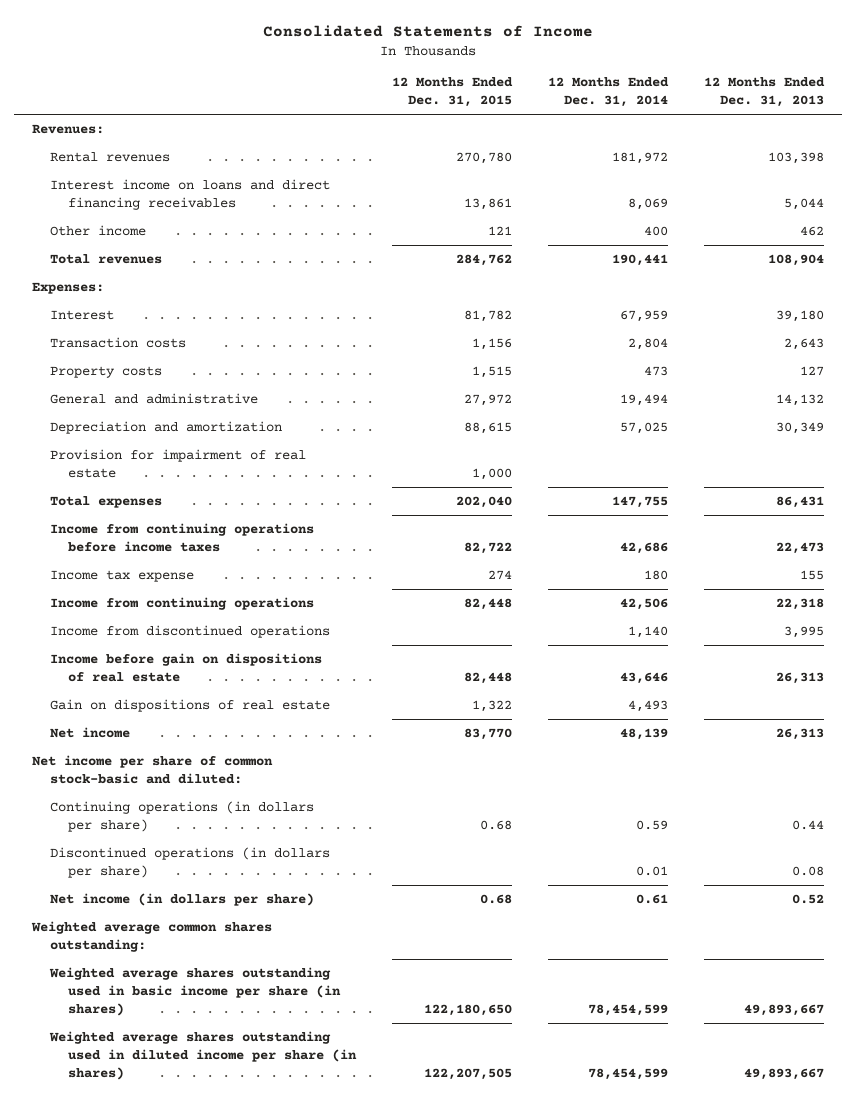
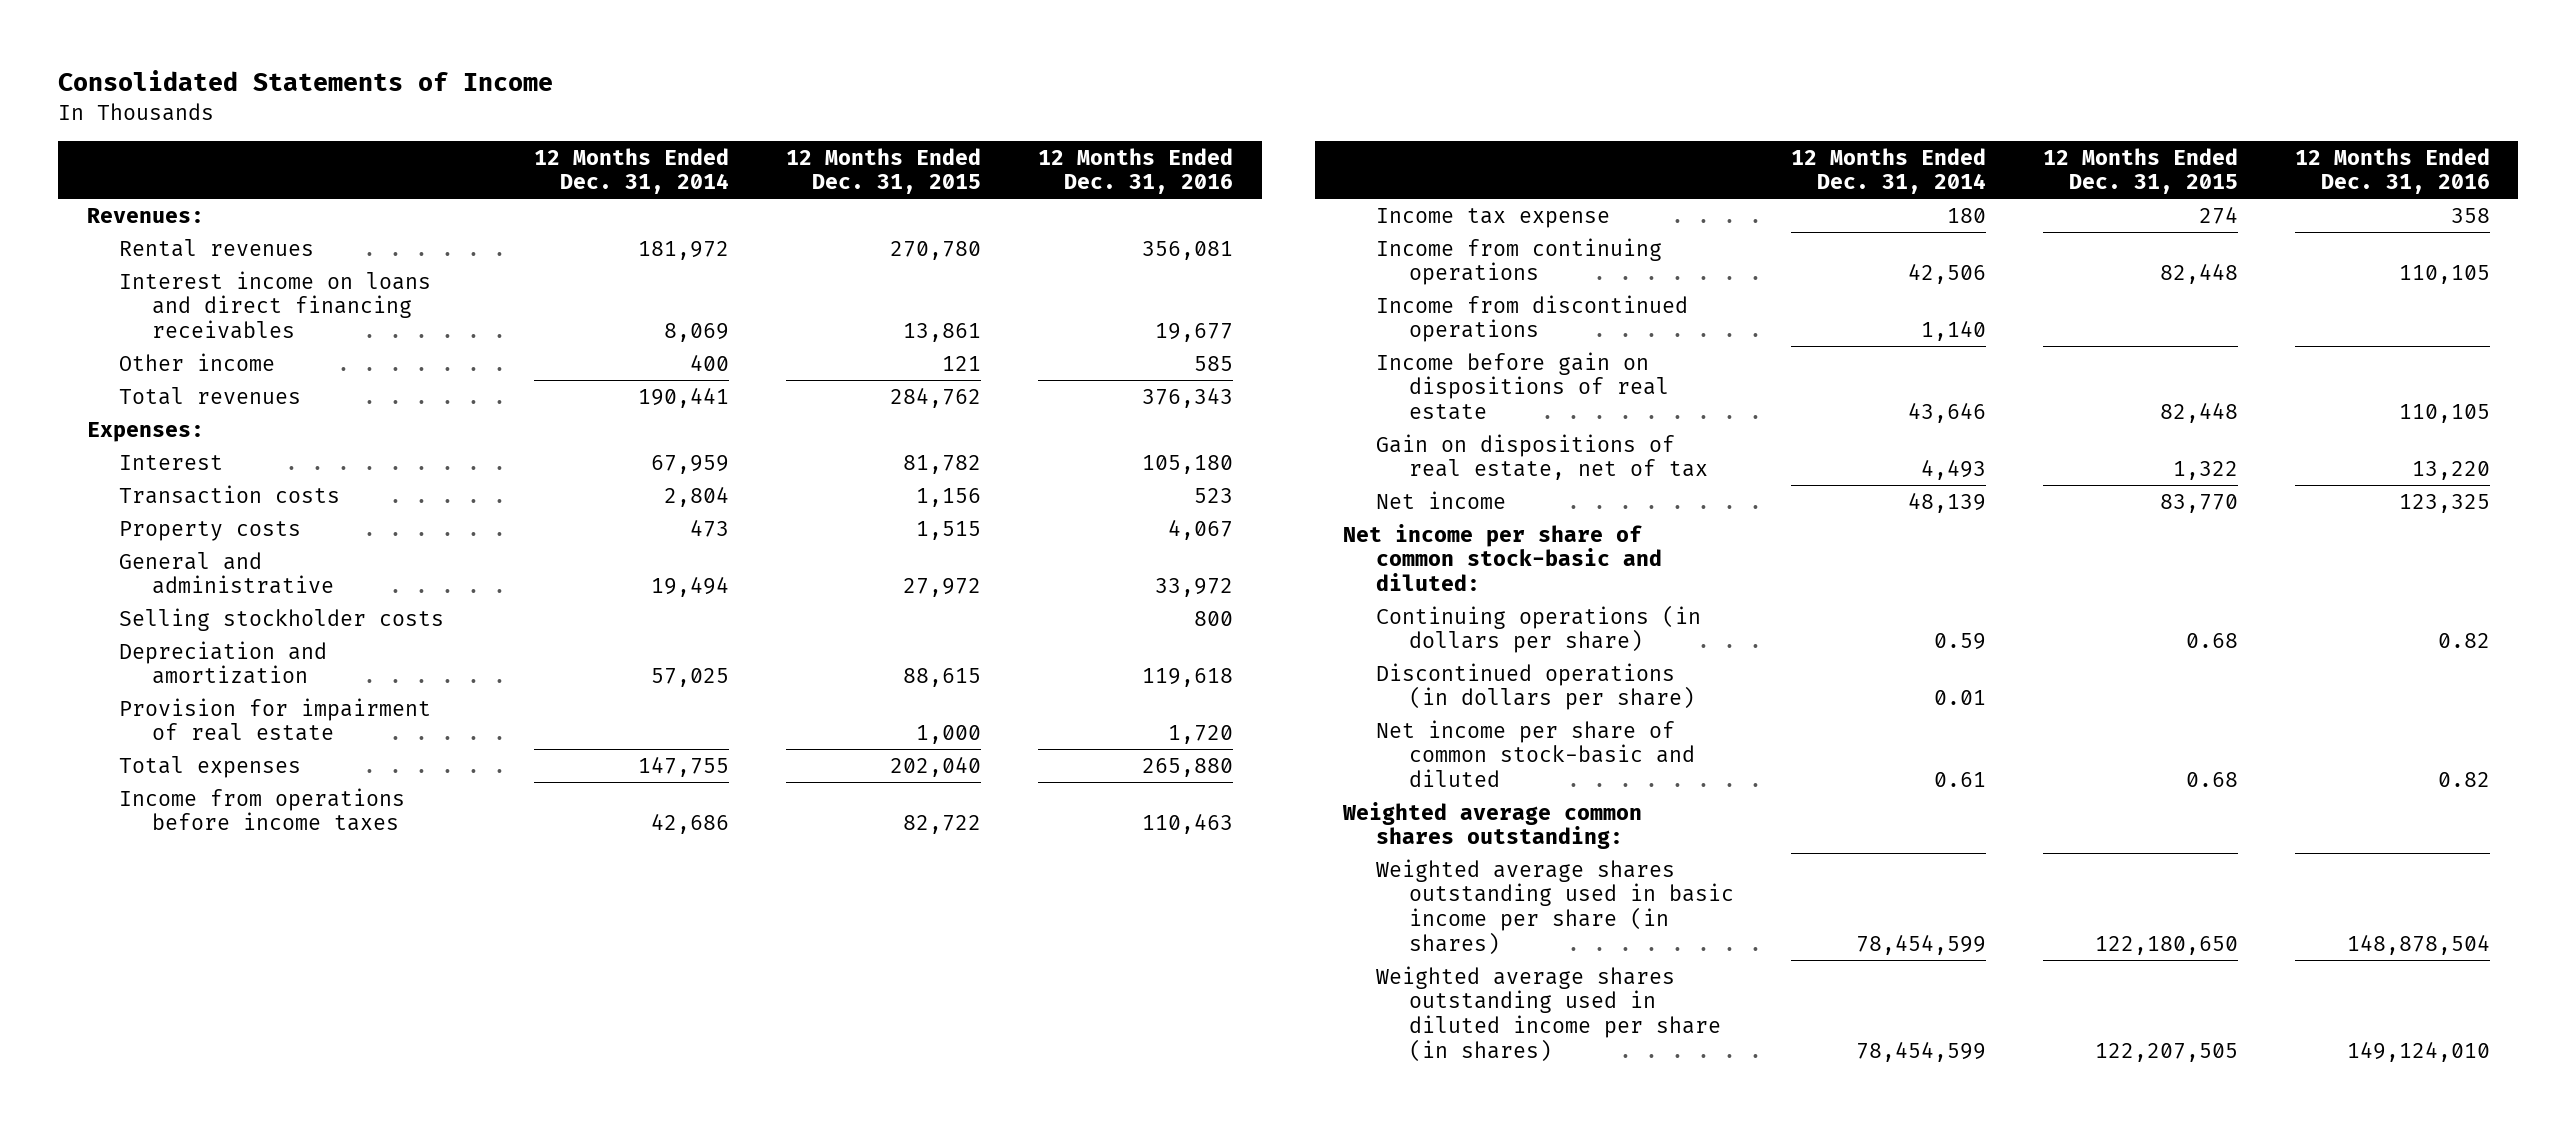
[704,77,826,108] 12 Months Ended Dec. 31, 2013 -> none
none -> [1038,147,1234,195] 12 Months Ended Dec. 31, 2016
none -> [119,607,445,631] Selling stockholder costs
[50,523,315,552] Income from continuing operations before income taxes -> [119,787,406,832] Income from operations before income taxes
[50,699,331,713] Gain on dispositions of real estate -> [1375,433,1708,481] Gain on dispositions of real estate, net of tax
[50,893,315,907] Net income (in dollars per share) -> [1375,719,1695,788] Net income per share of common stock-basic and diluted

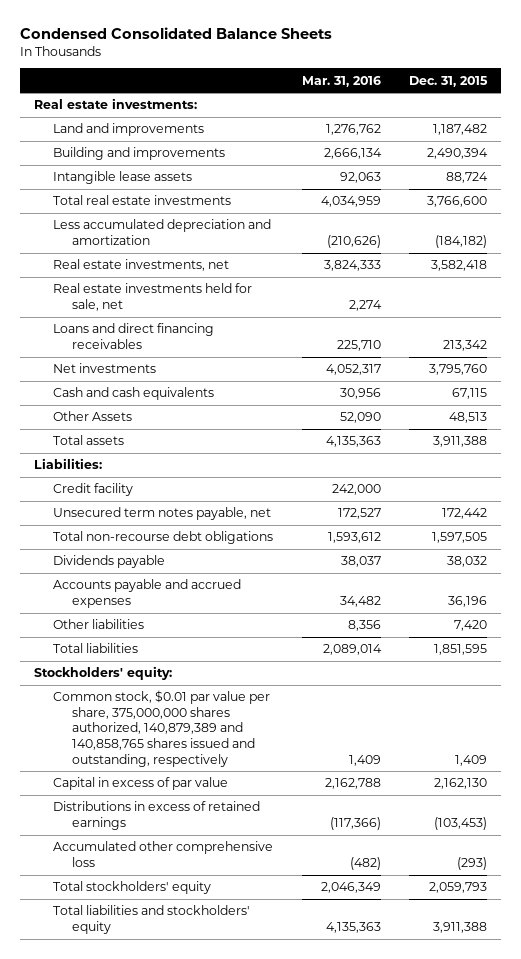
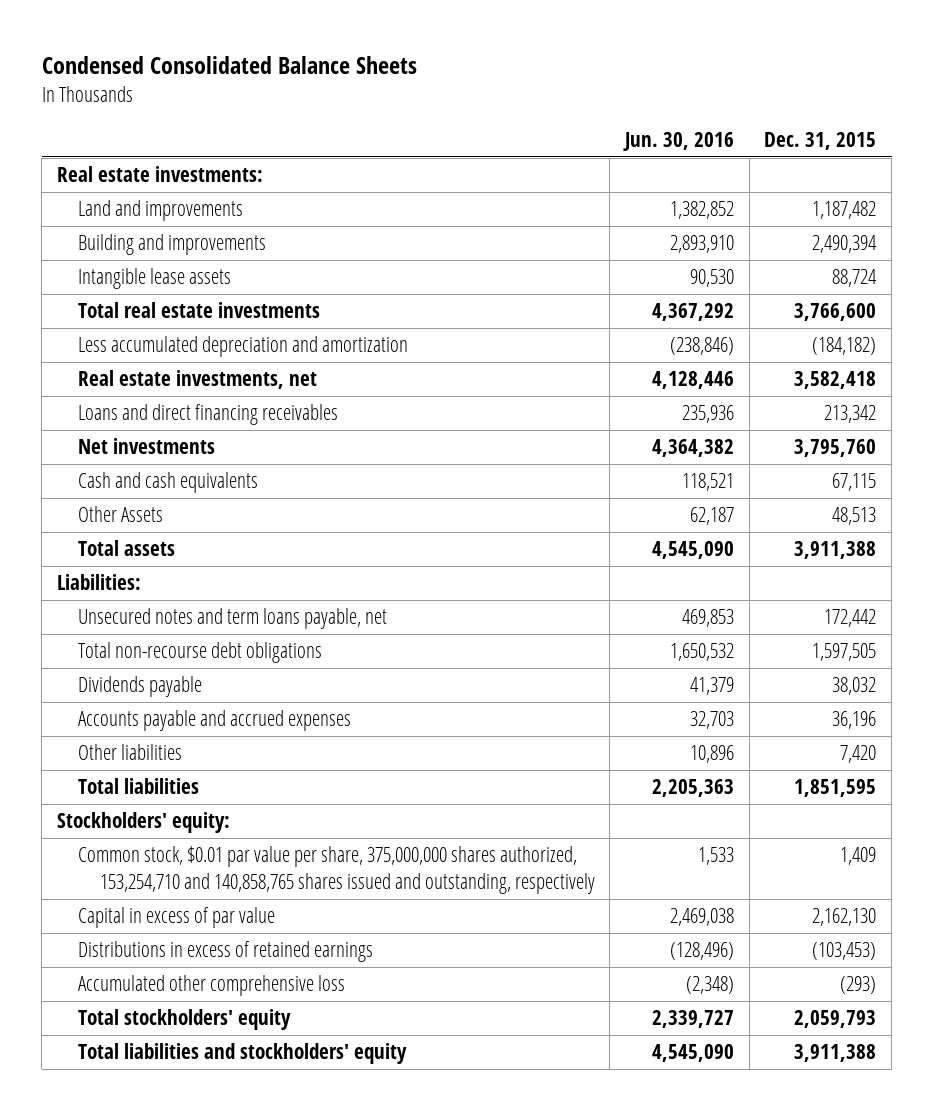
[301,75,381,87] Mar. 31, 2016 -> none
none -> [623,131,735,151] Jun. 30, 2016
[53,283,253,311] Real estate investments held for sale, net -> none
[53,483,134,497] Credit facility -> none
[53,507,272,521] Unsecured term notes payable, net -> [78,608,388,630] Unsecured notes and term loans payable, net
[53,690,271,767] Common stock, $0.01 par value per share, 375,000,000 shares authorized, 140,879,389 and 140,858,765 shares issued and outstanding, respectively -> [78,846,595,895] Common stock, $0.01 par value per share, 375,000,000 shares authorized, 153,254,710 and 140,858,765 shares issued and outstanding, respectively

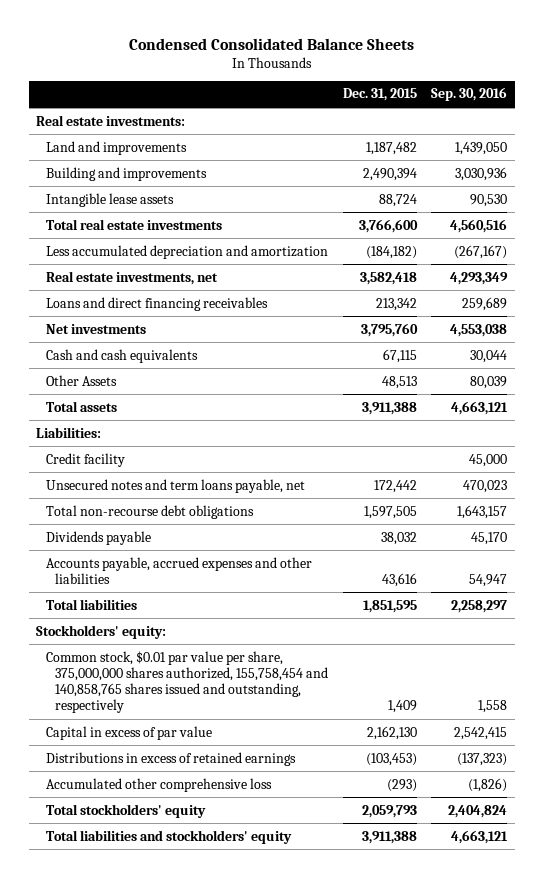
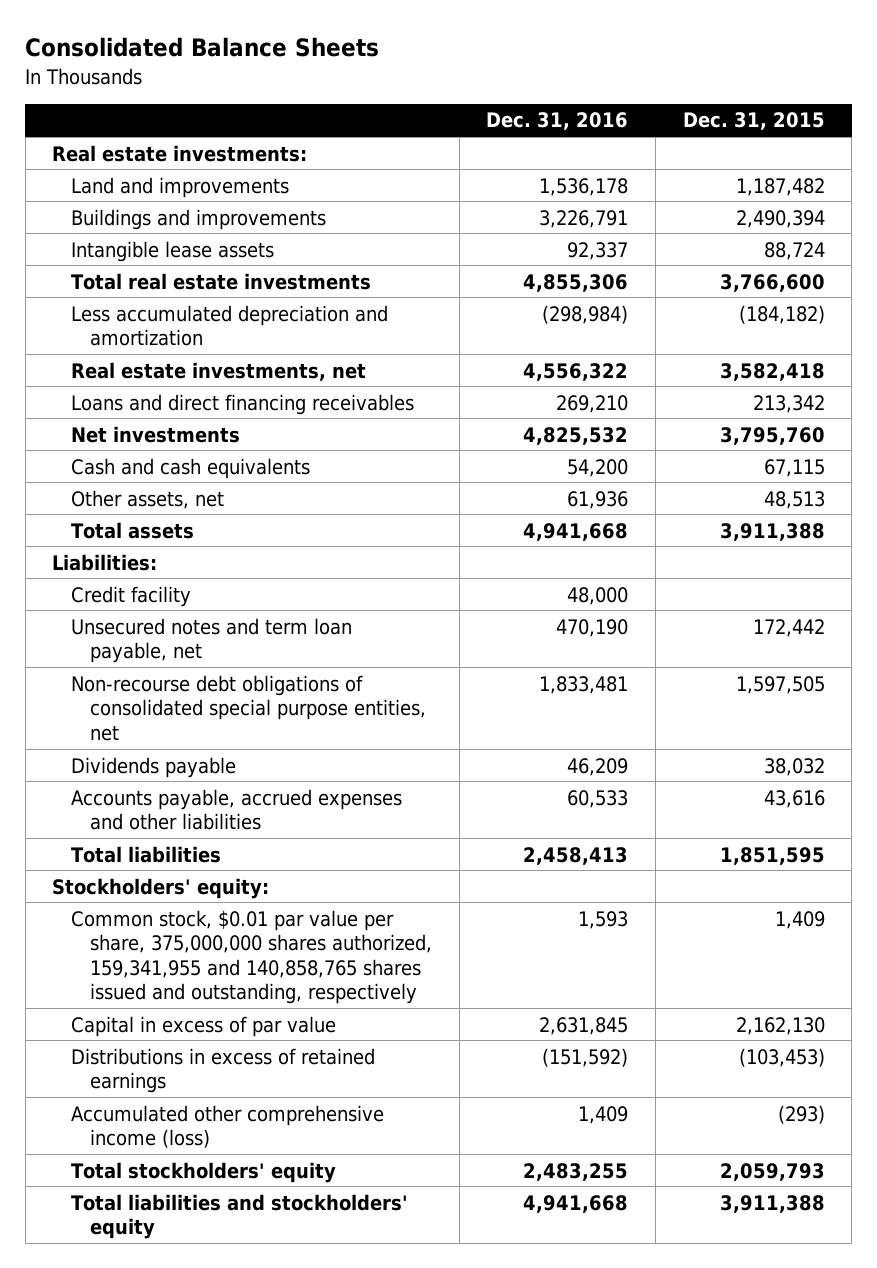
[128,37,414,50] Condensed Consolidated Balance Sheets -> [25,37,380,58] Consolidated Balance Sheets
[431,87,508,102] Sep. 30, 2016 -> none
none -> [486,112,629,131] Dec. 31, 2016
[45,166,207,181] Building and improvements -> [71,208,327,230] Buildings and improvements
[45,374,117,386] Other Assets -> [71,489,225,509] Other assets, net
[45,478,305,493] Unsecured notes and term loans payable, net -> [71,617,353,664] Unsecured notes and term loan payable, net
[45,504,254,519] Total non-recourse debt obligations -> [71,674,426,741] Non-recourse debt obligations of consolidated special purpose entities, net
[45,650,329,714] Common stock, $0.01 par value per share, 375,000,000 shares authorized, 155,758,454 and 140,858,765 shares issued and outstanding, respectively -> [71,909,432,1005] Common stock, $0.01 par value per share, 375,000,000 shares authorized, 159,341,955 and 140,858,765 shares issued and outstanding, respectively
[45,777,272,792] Accumulated other comprehensive loss -> [71,1104,385,1149] Accumulated other comprehensive income (loss)

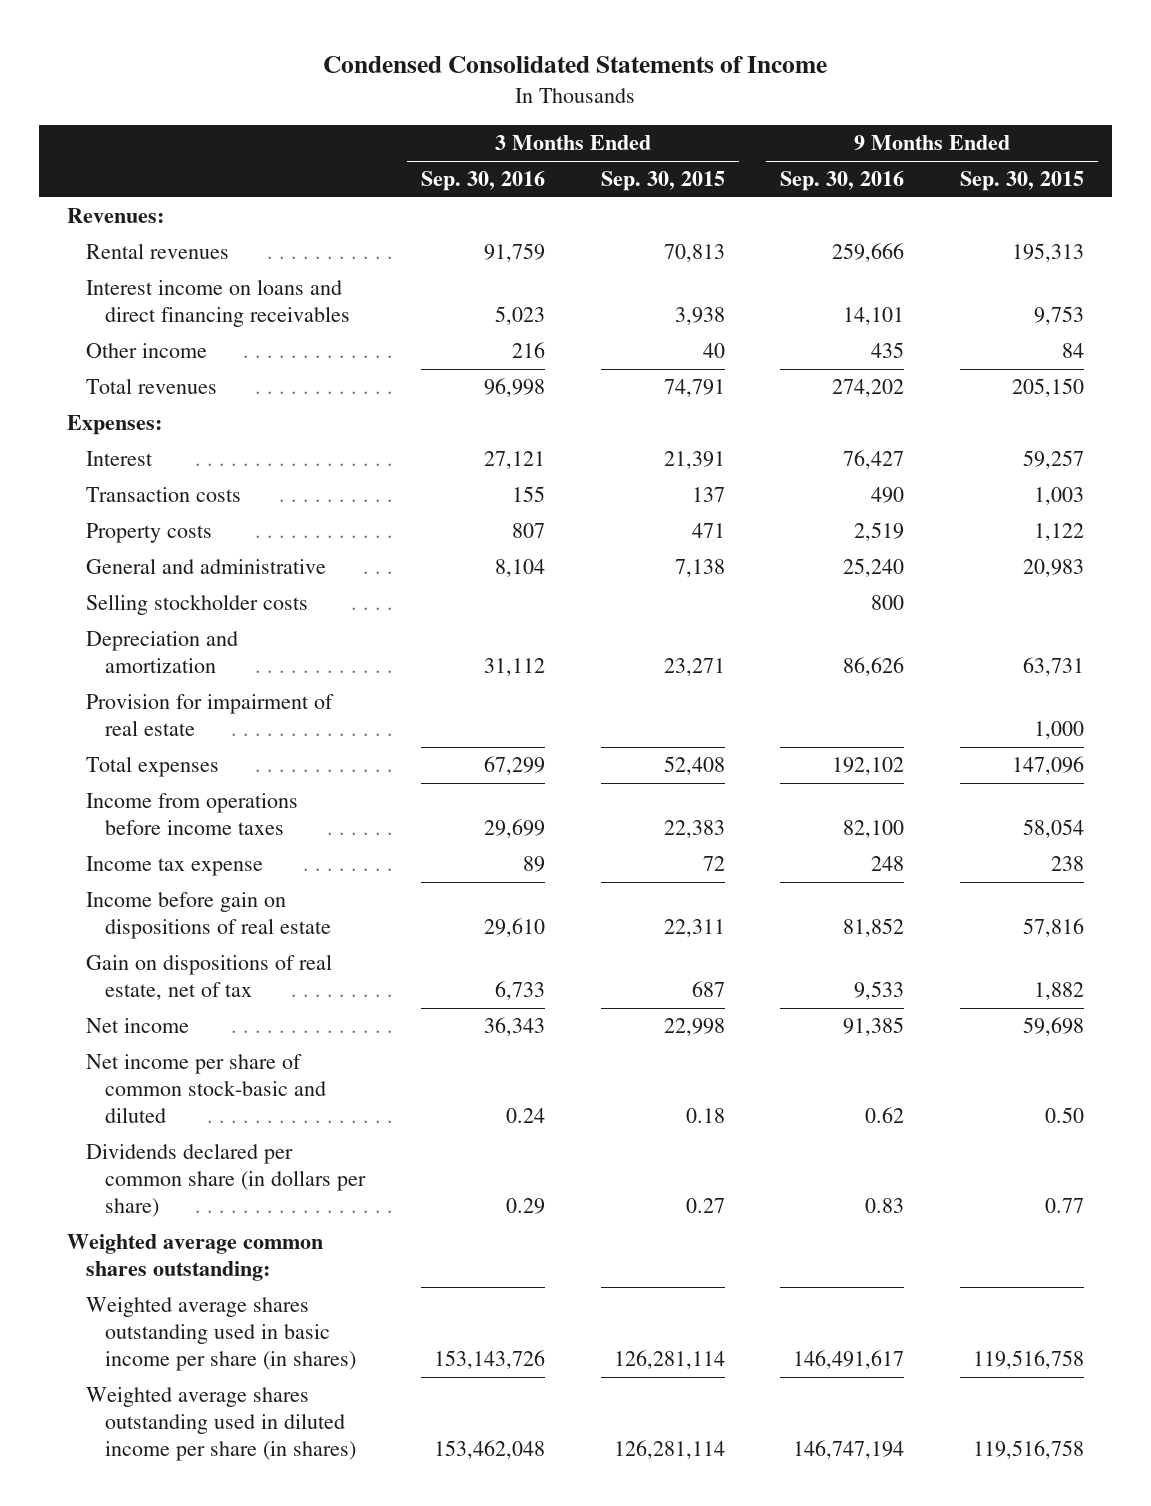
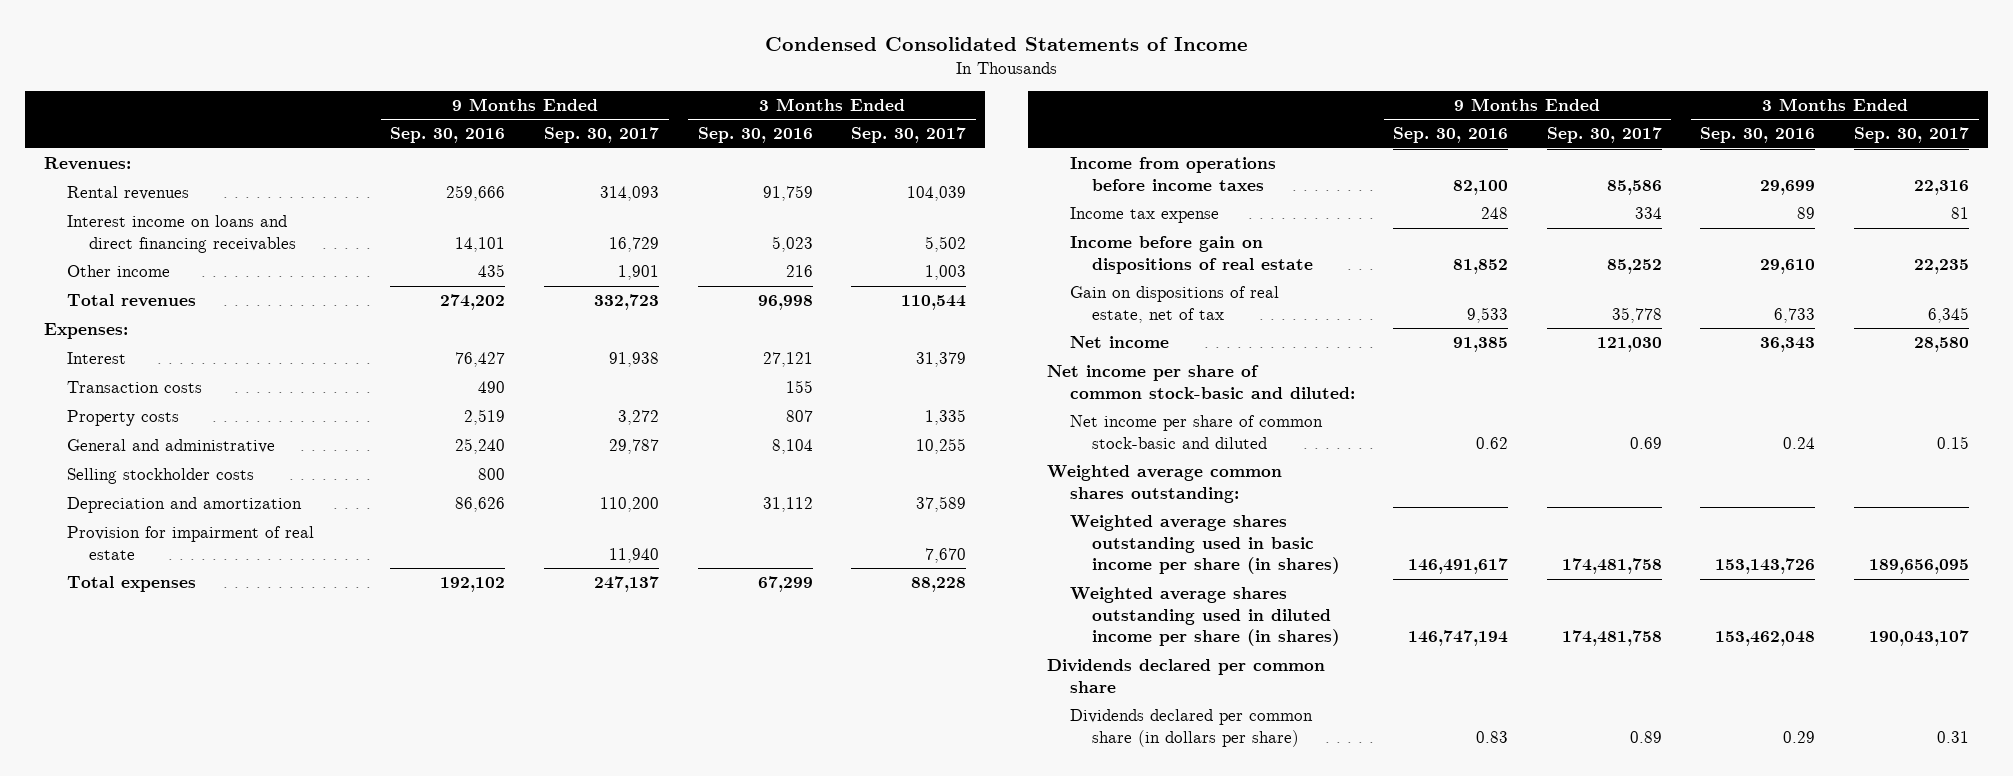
[600,171,725,192] Sep. 30, 2015 -> none
[959,171,1084,192] Sep. 30, 2015 -> none
none -> [543,127,659,144] Sep. 30, 2017
none -> [851,127,967,144] Sep. 30, 2017
none -> [1046,365,1355,399] Net income per share of common stock-basic and diluted:
none -> [1046,659,1325,693] Dividends declared per common share
[86,1143,367,1218] Dividends declared per common share (in dollars per share) -> [1069,709,1313,747] Dividends declared per common share (in dollars per share)

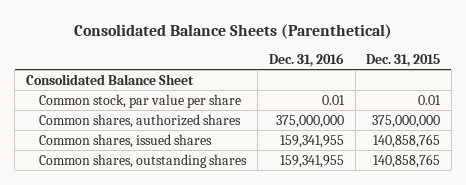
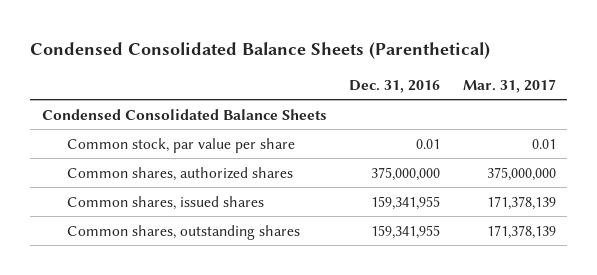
[74,23,393,39] Consolidated Balance Sheets (Parenthetical) -> [30,41,491,59] Condensed Consolidated Balance Sheets (Parenthetical)
[366,53,441,67] Dec. 31, 2015 -> none
none -> [462,78,556,93] Mar. 31, 2017
[25,73,194,85] Consolidated Balance Sheet -> [41,108,327,120] Condensed Consolidated Balance Sheets

